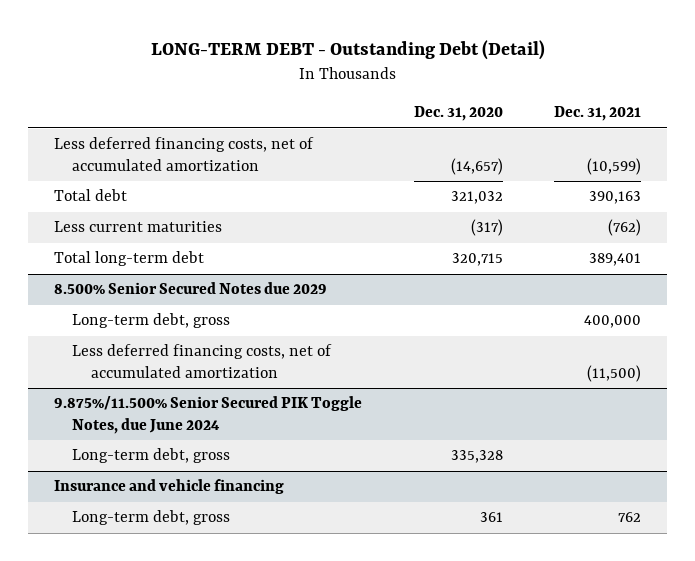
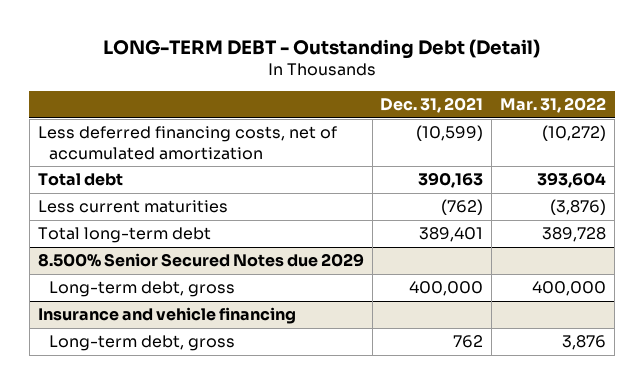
[413,106,503,122] Dec. 31, 2020 -> none
none -> [500,97,607,114] Mar. 31, 2022
[72,344,333,378] Less deferred financing costs, net of accumulated amortization -> none
[53,396,362,434] 9.875%/11.500% Senior Secured PIK Toggle Notes, due June 2024 -> none
[72,448,231,464] Long-term debt, gross -> none

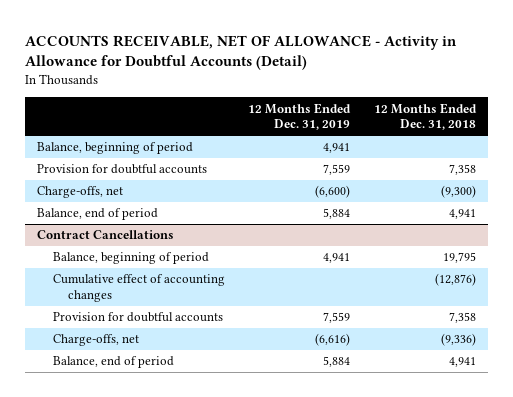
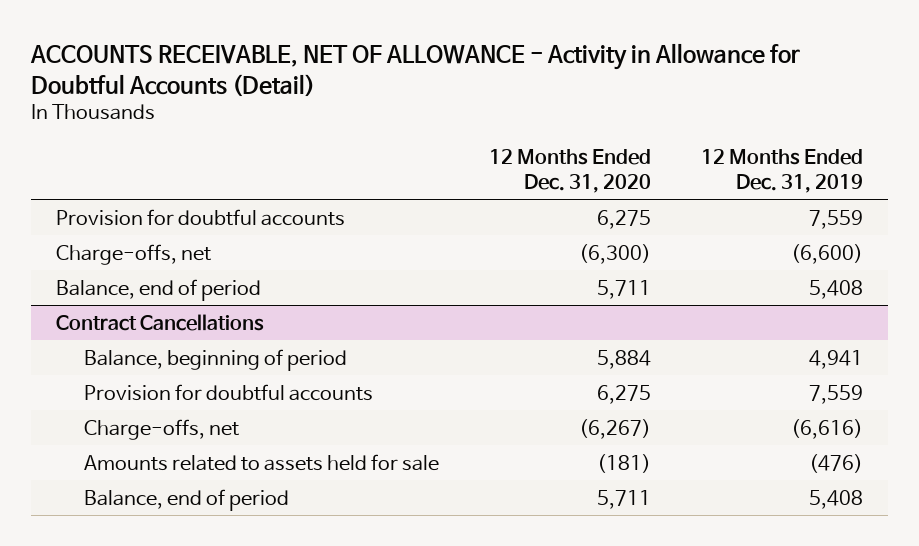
[374,102,478,131] 12 Months Ended Dec. 31, 2018 -> none
none -> [489,149,652,193] 12 Months Ended Dec. 31, 2020
[37,142,194,155] Balance, beginning of period -> none
[323,208,351,220] 5,884 -> [809,279,864,299] 5,408
[52,274,225,302] Cumulative effect of accounting changes -> none
none -> [84,453,440,471] Amounts related to assets held for sale
[323,356,351,368] 5,884 -> [809,489,864,509] 5,408

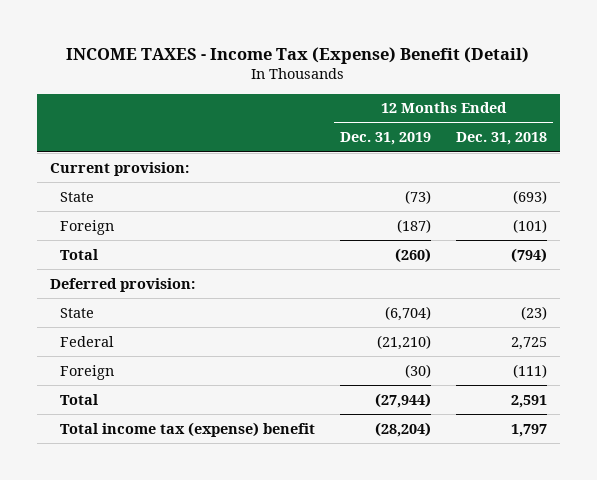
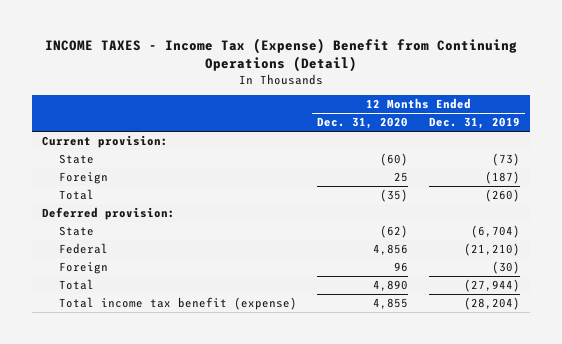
[66,46,530,64] INCOME TAXES - Income Tax (Expense) Benefit (Detail) -> [45,37,518,72] INCOME TAXES - Income Tax (Expense) Benefit from Continuing Operations (Detail)
[456,132,548,146] Dec. 31, 2018 -> none
none -> [317,117,409,130] Dec. 31, 2020
[59,421,315,437] Total income tax (expense) benefit -> [58,297,297,311] Total income tax benefit (expense)

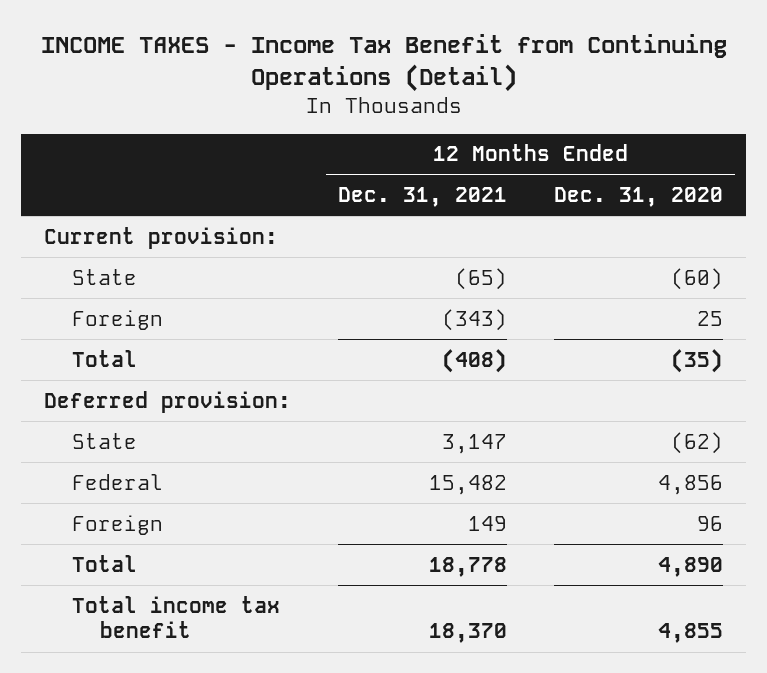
[45,37,518,72] INCOME TAXES - Income Tax (Expense) Benefit from Continuing Operations (Detail) -> [40,33,727,93] INCOME TAXES - Income Tax Benefit from Continuing Operations (Detail)
[428,117,520,130] Dec. 31, 2019 -> none
none -> [338,187,508,208] Dec. 31, 2021
[58,297,297,311] Total income tax benefit (expense) -> [72,595,281,639] Total income tax benefit

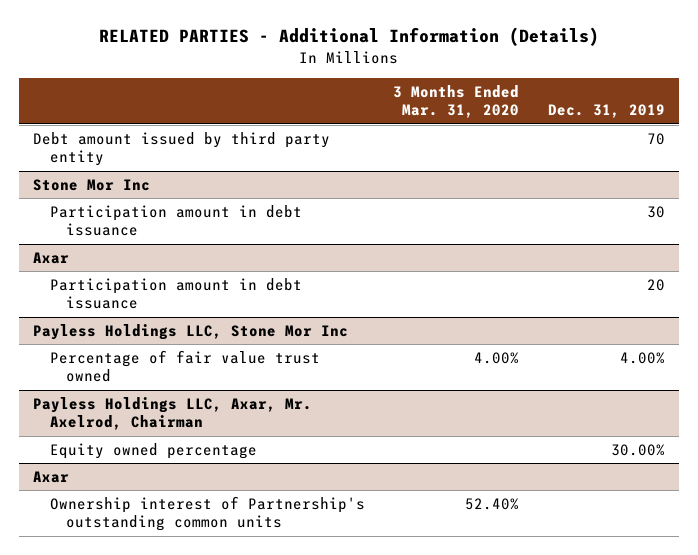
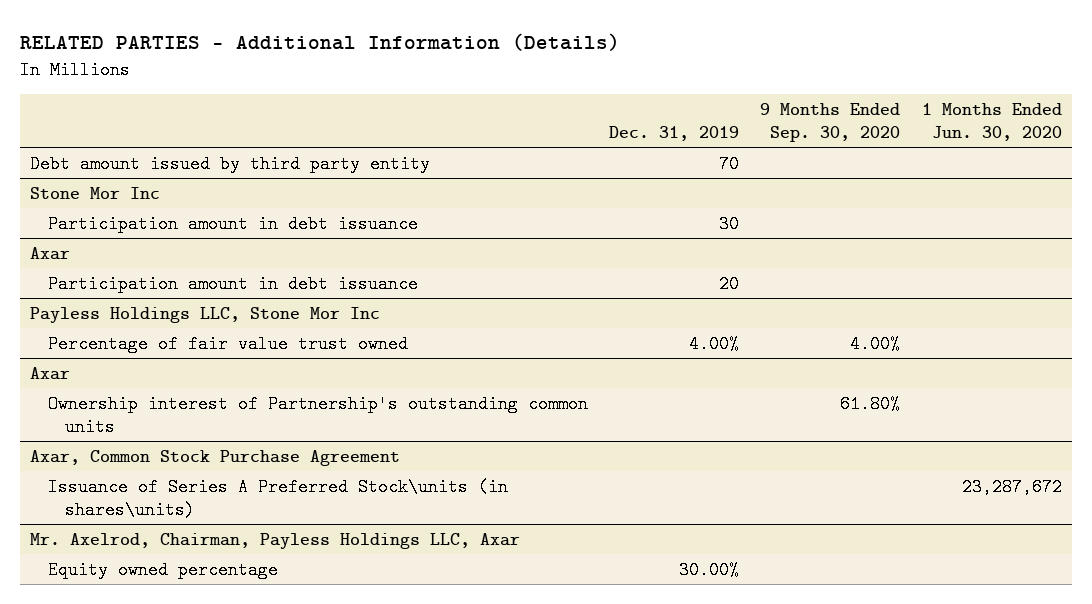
[393,84,520,119] 3 Months Ended Mar. 31, 2020 -> none
none -> [760,102,901,142] 9 Months Ended Sep. 30, 2020
none -> [921,102,1062,141] 1 Months Ended Jun. 30, 2020
[33,396,313,431] Payless Holdings LLC, Axar, Mr. Axelrod, Chairman -> none
[49,442,257,459] Equity owned percentage -> none
none -> [30,449,401,466] Axar, Common Stock Purchase Agreement
none -> [47,477,508,519] Issuance of Series A Preferred Stock\units (in shares\units)
none -> [30,532,521,549] Mr. Axelrod, Chairman, Payless Holdings LLC, Axar
none -> [47,560,278,579] Equity owned percentage

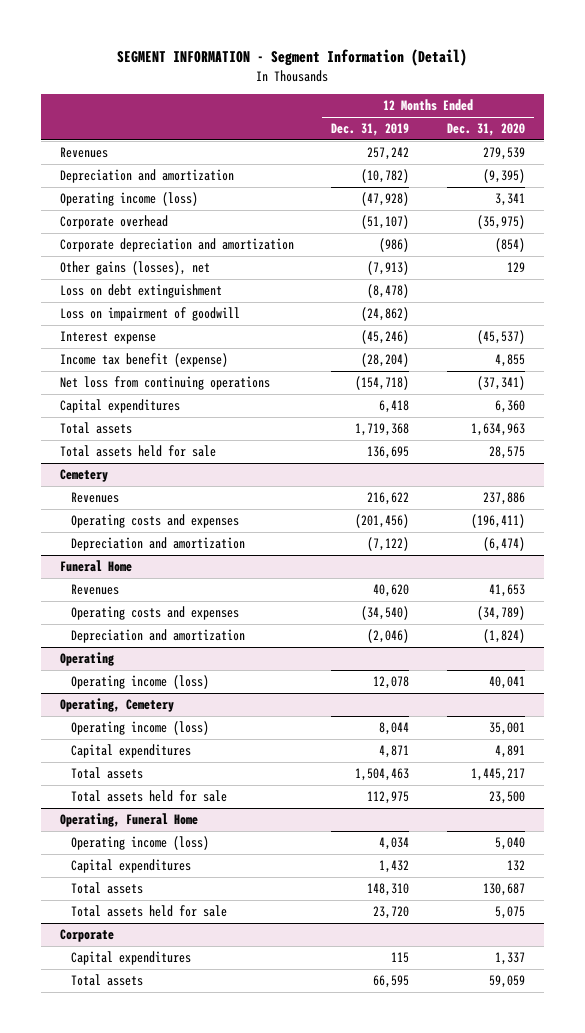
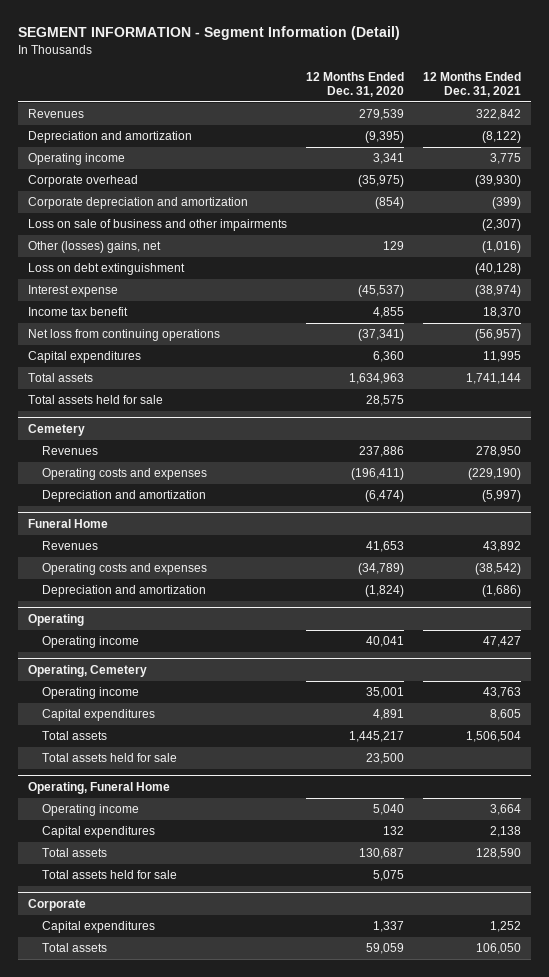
[331,123,410,137] Dec. 31, 2019 -> none
none -> [423,72,522,98] 12 Months Ended Dec. 31, 2021
[59,192,198,207] Operating income (loss) -> [28,153,126,166] Operating income
none -> [28,219,288,232] Loss on sale of business and other impairments
[59,261,210,276] Other gains (losses), net -> [28,241,162,254] Other (losses) gains, net
[59,307,240,322] Loss on impairment of goodwill -> none
[59,353,228,368] Income tax benefit (expense) -> [28,307,129,317] Income tax benefit
[70,675,209,690] Operating income (loss) -> [42,636,140,649] Operating income
[70,721,209,736] Operating income (loss) -> [42,687,140,700] Operating income
[70,836,209,851] Operating income (loss) -> [42,804,140,817] Operating income

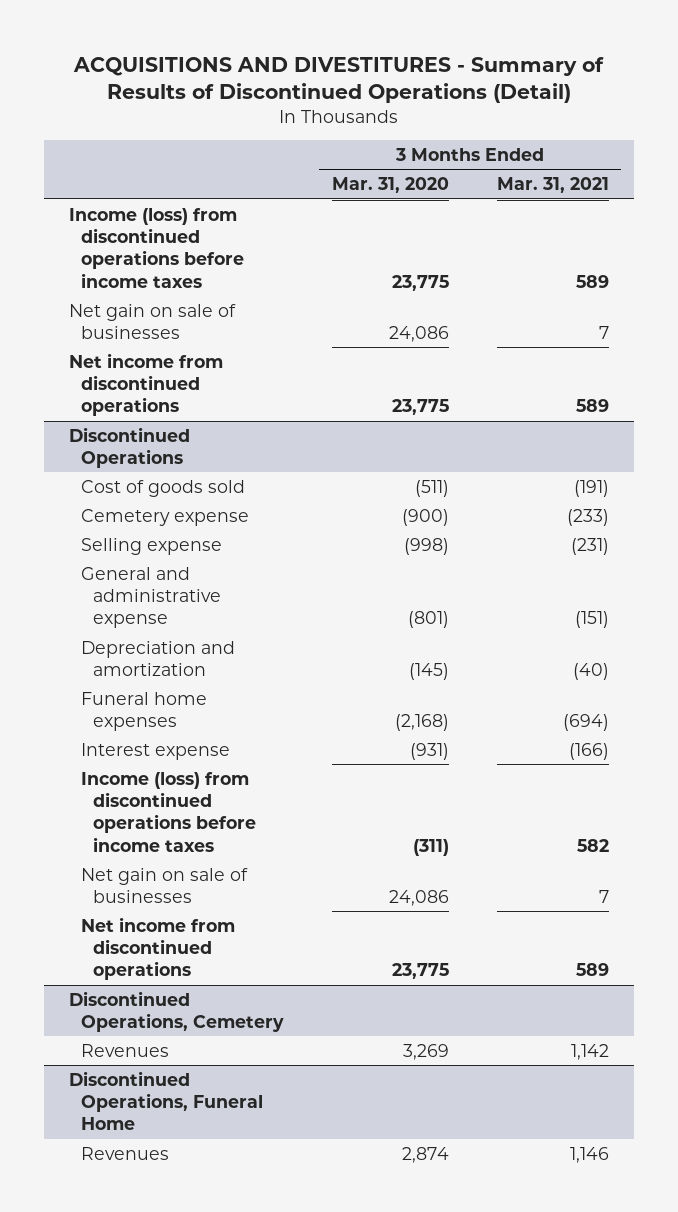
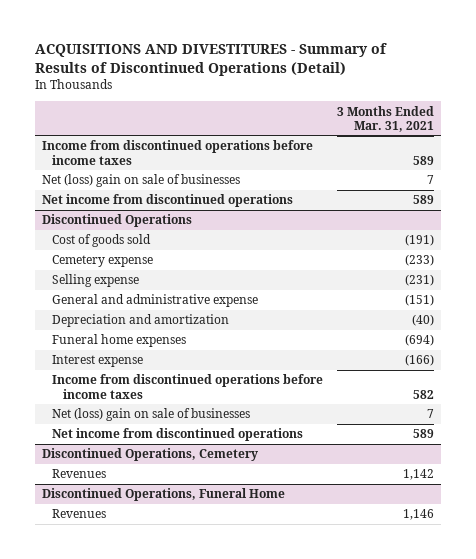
[331,177,449,194] Mar. 31, 2020 -> none
[68,207,245,288] Income (loss) from discontinued operations before income taxes -> [41,140,313,165] Income from discontinued operations before income taxes
[68,303,236,340] Net gain on sale of businesses -> [41,174,240,188] Net (loss) gain on sale of businesses
[81,771,257,852] Income (loss) from discontinued operations before income taxes -> [52,374,324,399] Income from discontinued operations before income taxes
[81,867,249,904] Net gain on sale of businesses -> [52,408,251,422] Net (loss) gain on sale of businesses

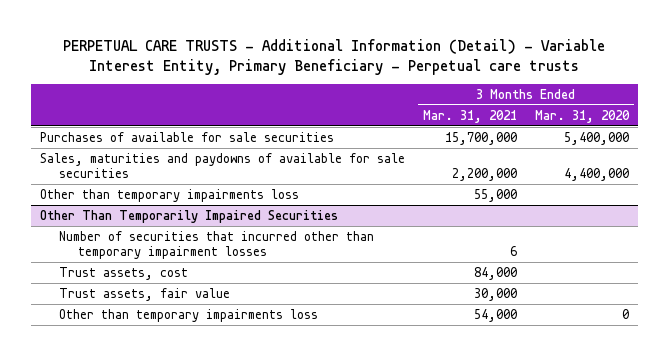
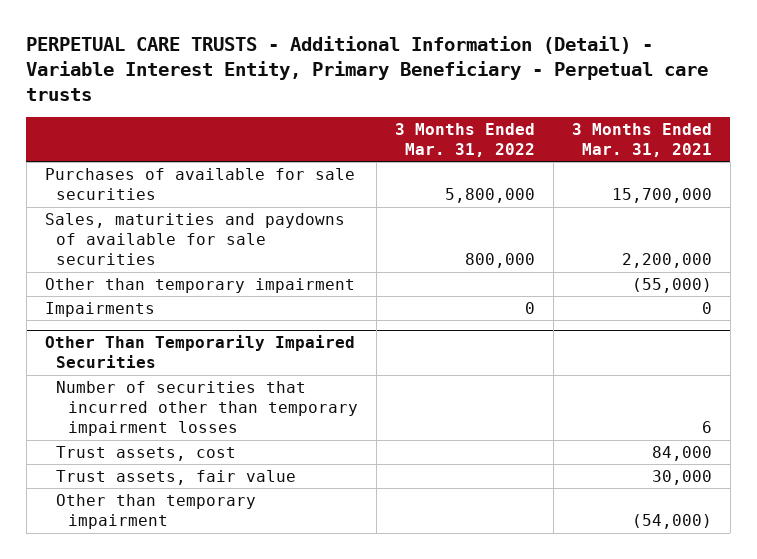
[535,109,631,123] Mar. 31, 2020 -> none
none -> [394,122,535,158] 3 Months Ended Mar. 31, 2022
[39,188,299,202] Other than temporary impairments loss -> [44,278,355,294] Other than temporary impairment
[473,188,517,202] 55,000 -> [631,278,712,294] (55,000)
none -> [44,302,155,318] Impairments
[58,308,318,322] Other than temporary impairments loss -> [56,494,257,530] Other than temporary impairment
[473,308,517,322] 54,000 -> [631,514,712,530] (54,000)

